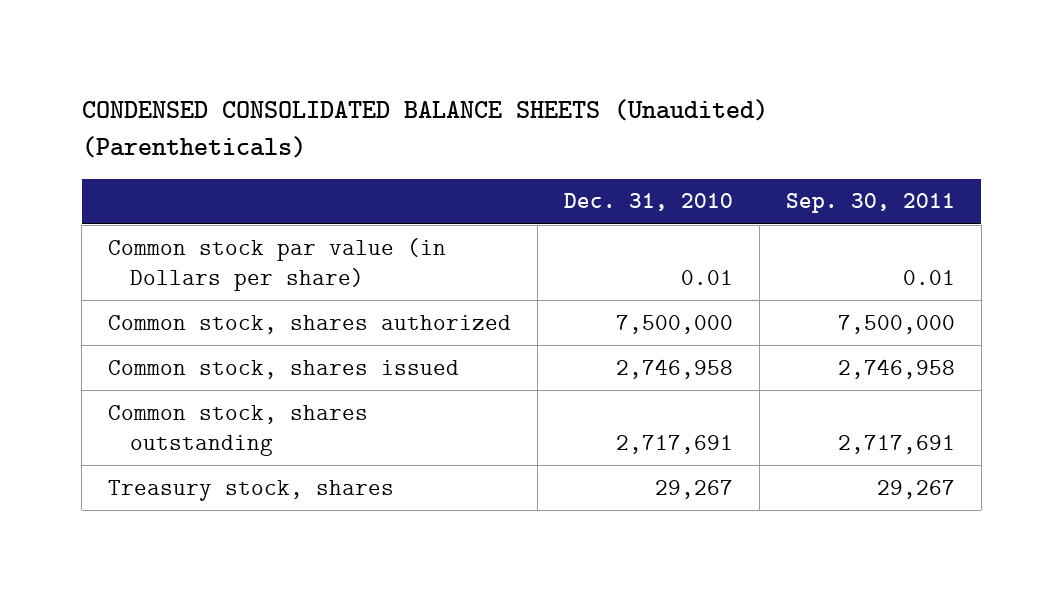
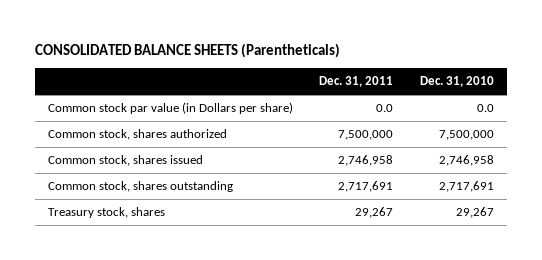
[81,99,768,159] CONDENSED CONSOLIDATED BALANCE SHEETS (Unaudited) (Parentheticals) -> [34,42,340,58] CONSOLIDATED BALANCE SHEETS (Parentheticals)
[785,193,955,214] Sep. 30, 2011 -> none
none -> [319,76,394,88] Dec. 31, 2011
[681,269,734,285] 0.01 -> [476,104,494,113] 0.0

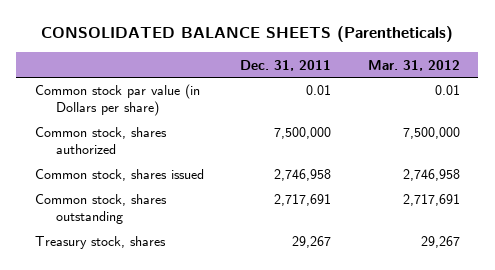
[419,76,494,88] Dec. 31, 2010 -> none
none -> [368,59,461,71] Mar. 31, 2012
[376,104,394,113] 0.0 -> [306,85,332,96] 0.01

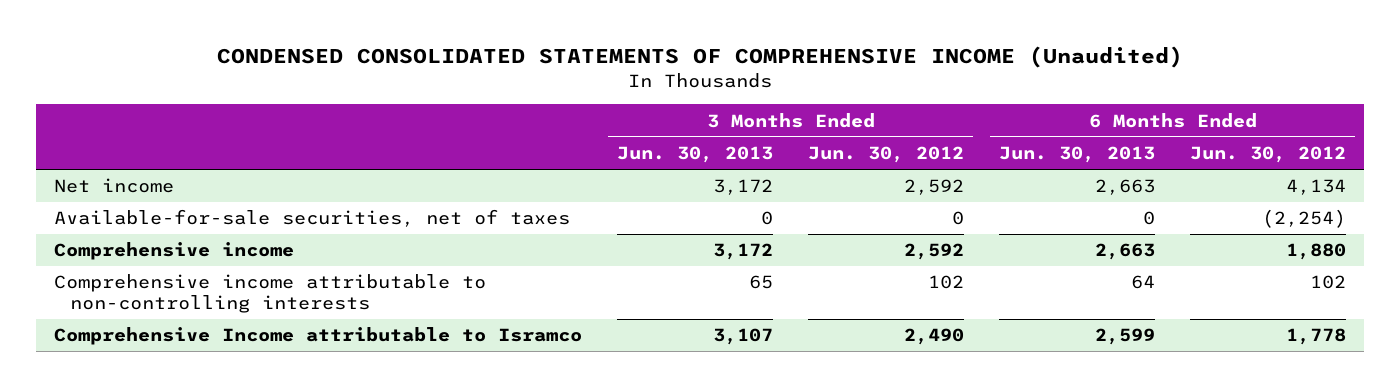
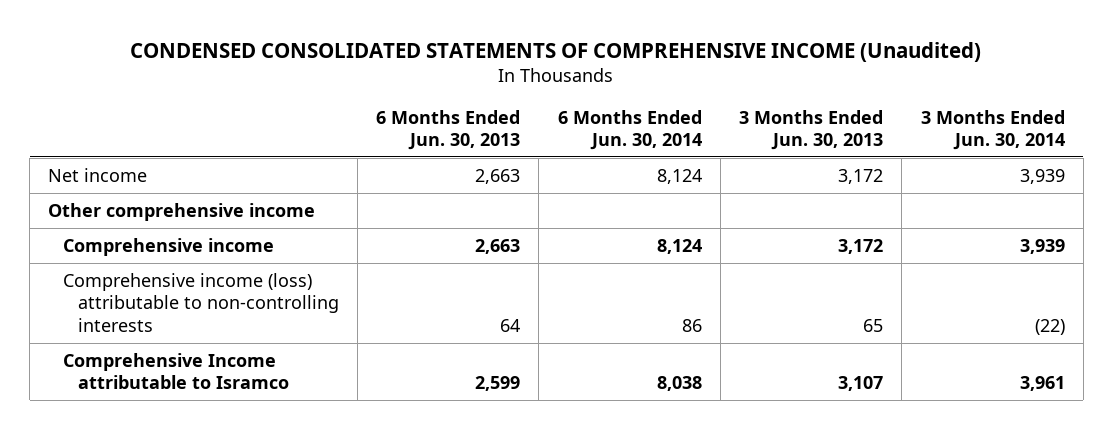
[808,145,965,163] Jun. 30, 2012 -> none
[1190,145,1347,163] Jun. 30, 2012 -> none
none -> [557,109,702,150] 6 Months Ended Jun. 30, 2014
none -> [920,109,1065,150] 3 Months Ended Jun. 30, 2014
[53,209,570,228] Available-for-sale securities, net of taxes -> none
none -> [48,202,316,221] Other comprehensive income
[53,274,486,313] Comprehensive income attributable to non-controlling interests -> [63,272,339,332] Comprehensive income (loss) attributable to non-controlling interests

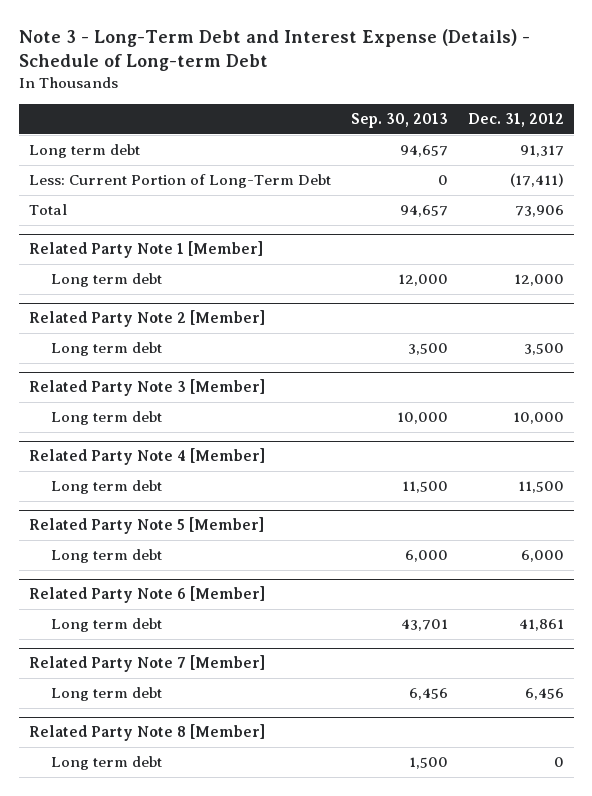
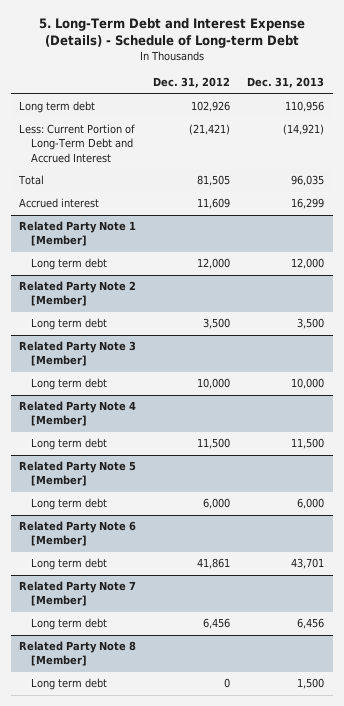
[18,29,530,72] Note 3 - Long-Term Debt and Interest Expense (Details) - Schedule of Long-term Debt -> [38,17,305,49] 5. Long-Term Debt and Interest Expense (Details) - Schedule of Long-term Debt
[350,113,448,129] Sep. 30, 2013 -> none
none -> [247,77,325,89] Dec. 31, 2013
[519,145,564,158] 91,317 -> [191,101,231,113] 102,926
[28,174,331,189] Less: Current Portion of Long-Term Debt -> [19,124,136,163] Less: Current Portion of Long-Term Debt and Accrued Interest
[509,173,564,188] (17,411) -> [189,124,231,136] (21,421)
[514,205,564,218] 73,906 -> [197,175,231,187] 81,505
none -> [19,198,100,209] Accrued interest

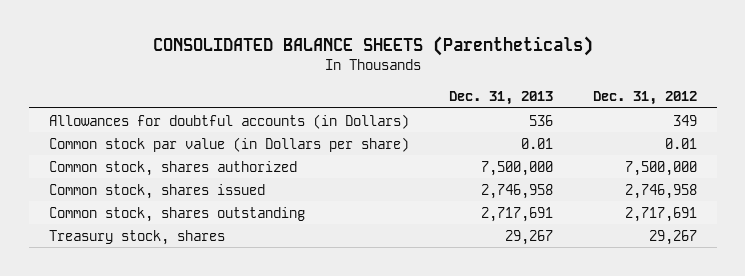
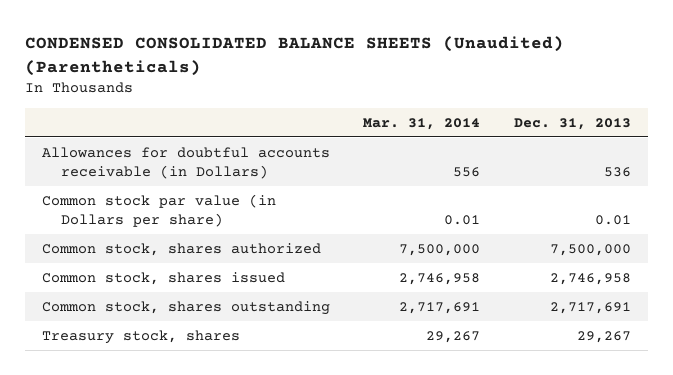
[152,35,593,56] CONSOLIDATED BALANCE SHEETS (Parentheticals) -> [24,36,564,76] CONDENSED CONSOLIDATED BALANCE SHEETS (Unaudited) (Parentheticals)
[592,90,697,105] Dec. 31, 2012 -> none
none -> [363,117,481,130] Mar. 31, 2014
[48,113,409,129] Allowances for doubtful accounts (in Dollars) -> [41,147,330,179] Allowances for doubtful accounts receivable (in Dollars)

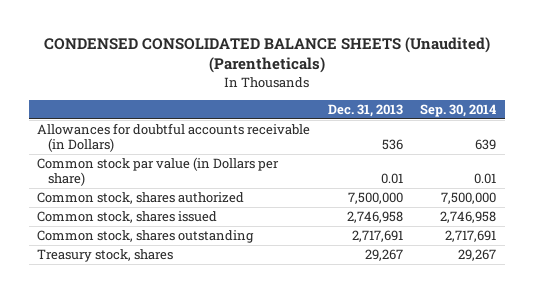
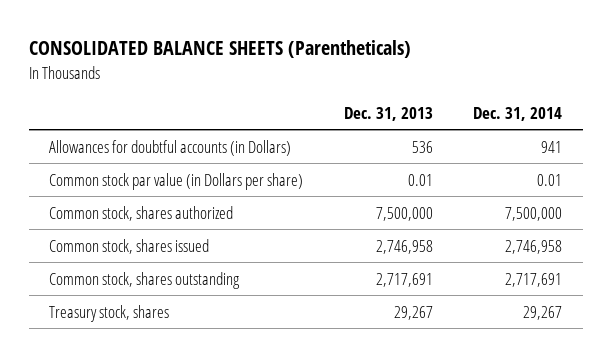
[43,36,490,74] CONDENSED CONSOLIDATED BALANCE SHEETS (Unaudited) (Parentheticals) -> [28,40,411,59] CONSOLIDATED BALANCE SHEETS (Parentheticals)
[419,104,496,118] Sep. 30, 2014 -> none
none -> [473,106,563,121] Dec. 31, 2014
[37,123,311,153] Allowances for doubtful accounts receivable (in Dollars) -> [48,139,291,156] Allowances for doubtful accounts (in Dollars)

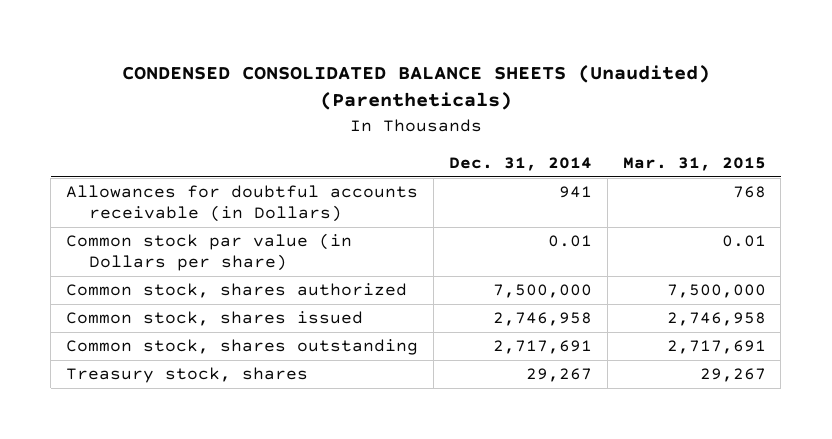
[28,40,411,59] CONSOLIDATED BALANCE SHEETS (Parentheticals) -> [121,64,710,111] CONDENSED CONSOLIDATED BALANCE SHEETS (Unaudited) (Parentheticals)
[343,106,433,121] Dec. 31, 2013 -> none
none -> [622,156,766,171] Mar. 31, 2015
[48,139,291,156] Allowances for doubtful accounts (in Dollars) -> [66,185,419,223] Allowances for doubtful accounts receivable (in Dollars)

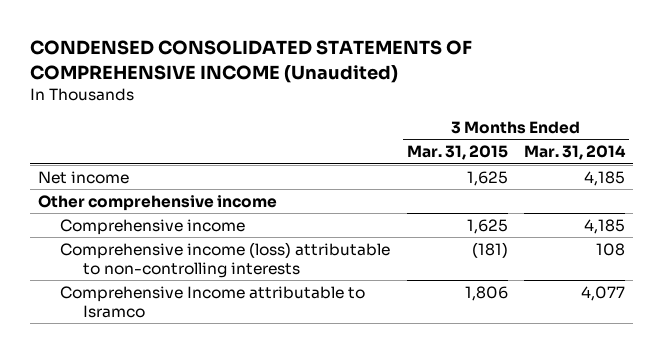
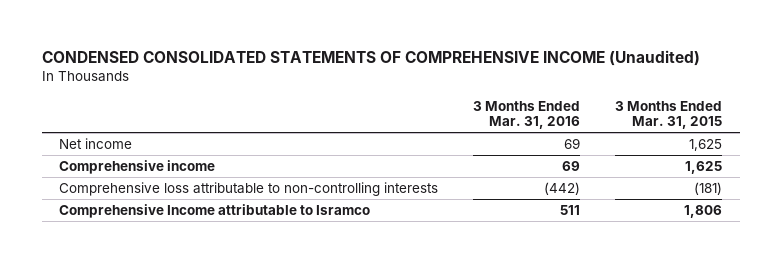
[523,145,626,161] Mar. 31, 2014 -> none
none -> [473,100,581,130] 3 Months Ended Mar. 31, 2016
[38,194,278,211] Other comprehensive income -> none
[60,241,391,278] Comprehensive income (loss) attributable to non-controlling interests -> [59,182,439,197] Comprehensive loss attributable to non-controlling interests

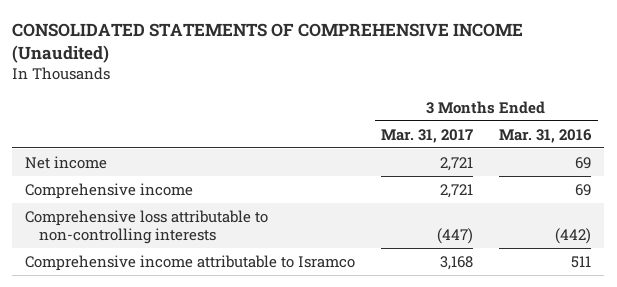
[41,49,700,66] CONDENSED CONSOLIDATED STATEMENTS OF COMPREHENSIVE INCOME (Unaudited) -> [12,22,524,63] CONSOLIDATED STATEMENTS OF COMPREHENSIVE INCOME (Unaudited)
[615,100,723,130] 3 Months Ended Mar. 31, 2015 -> none
none -> [381,128,474,143] Mar. 31, 2017
[59,204,371,219] Comprehensive Income attributable to Isramco -> [25,254,356,271] Comprehensive income attributable to Isramco

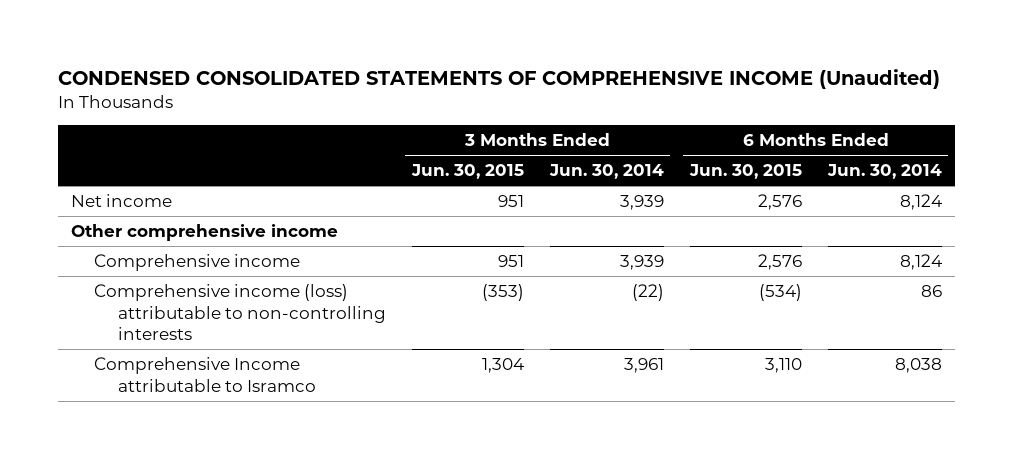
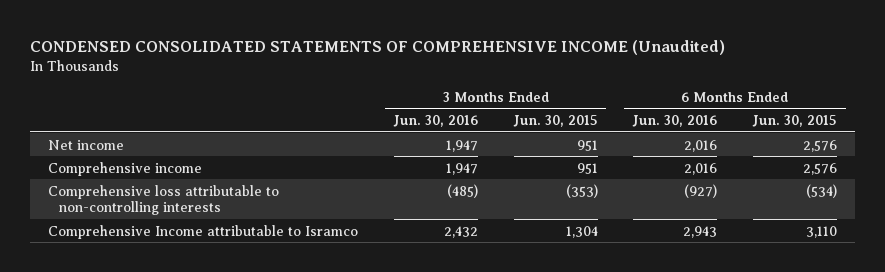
[548,164,664,180] Jun. 30, 2014 -> none
[826,164,942,180] Jun. 30, 2014 -> none
none -> [392,115,478,128] Jun. 30, 2016
none -> [632,115,718,128] Jun. 30, 2016
[71,224,339,242] Other comprehensive income -> none
[94,284,386,341] Comprehensive income (loss) attributable to non-controlling interests -> [48,184,280,216] Comprehensive loss attributable to non-controlling interests

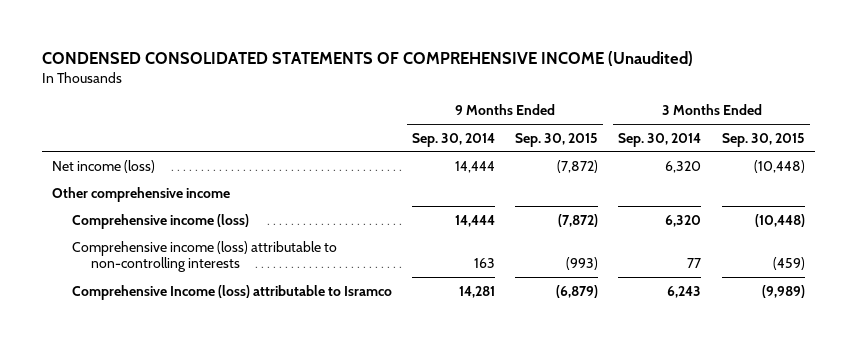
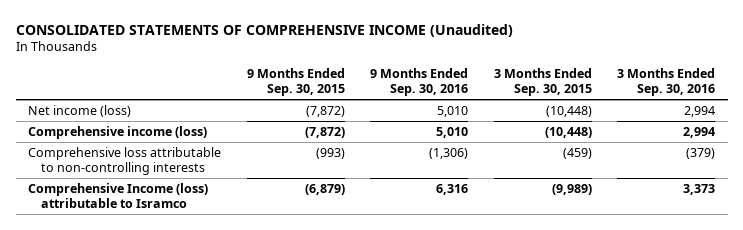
[41,50,693,66] CONDENSED CONSOLIDATED STATEMENTS OF COMPREHENSIVE INCOME (Unaudited) -> [15,23,513,37] CONSOLIDATED STATEMENTS OF COMPREHENSIVE INCOME (Unaudited)
[411,132,495,147] Sep. 30, 2014 -> none
[618,132,702,147] Sep. 30, 2014 -> none
none -> [370,68,469,96] 9 Months Ended Sep. 30, 2016
none -> [617,68,716,96] 3 Months Ended Sep. 30, 2016
[51,186,230,202] Other comprehensive income -> none
[71,240,337,273] Comprehensive income (loss) attributable to non-controlling interests -> [28,147,222,175] Comprehensive loss attributable to non-controlling interests

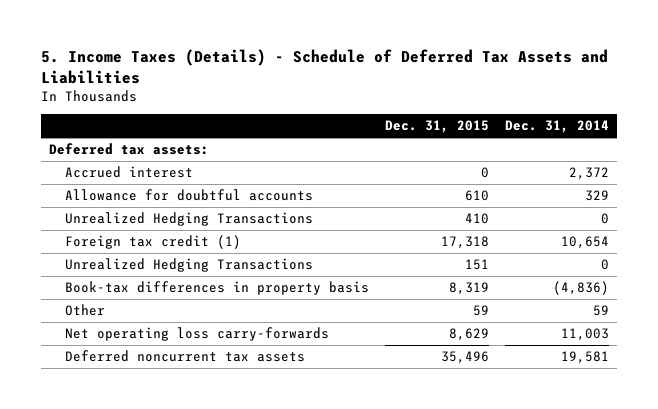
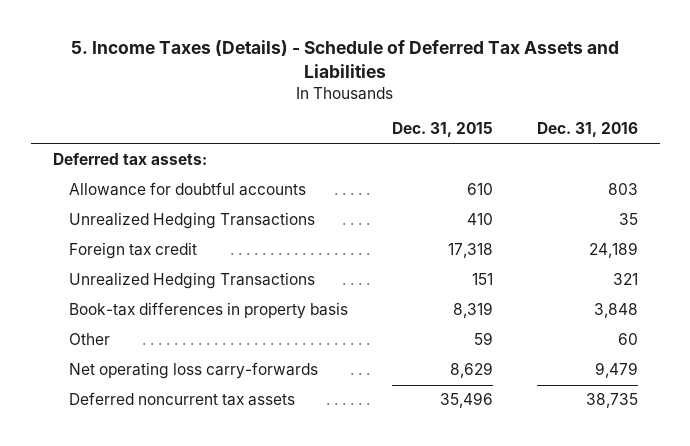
[504,120,609,134] Dec. 31, 2014 -> none
none -> [536,122,638,138] Dec. 31, 2016
[65,166,194,179] Accrued interest -> none
[65,235,242,250] Foreign tax credit (1) -> [68,242,197,260] Foreign tax credit

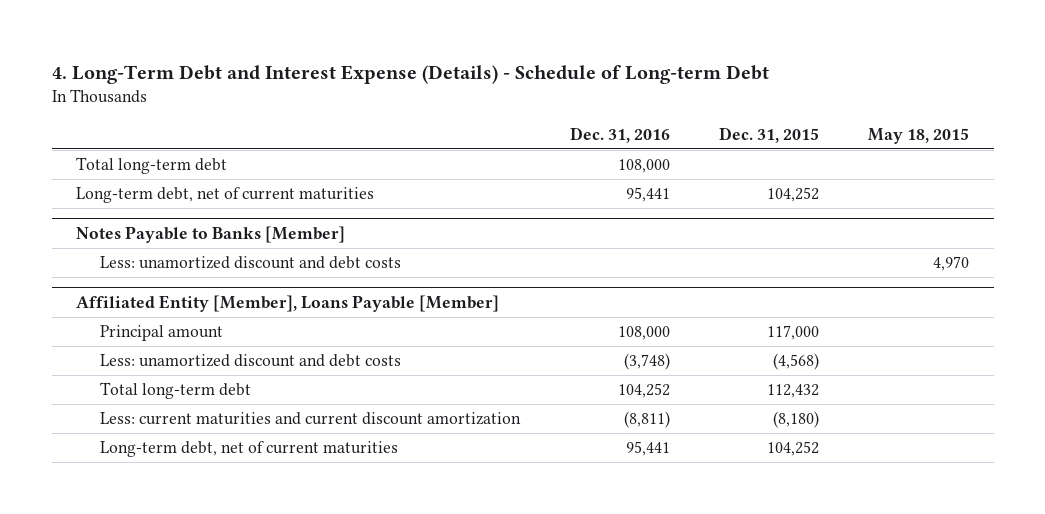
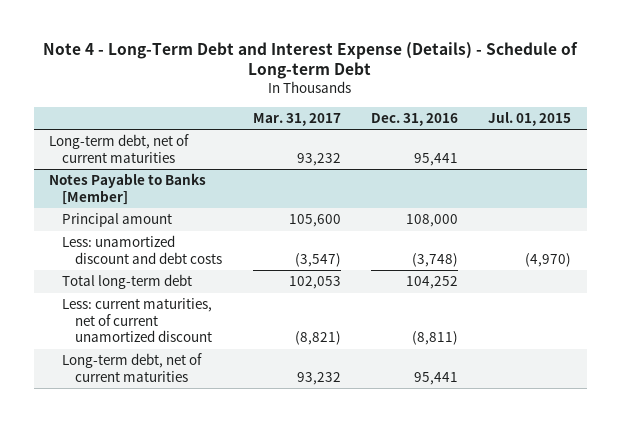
[51,64,769,84] 4. Long-Term Debt and Interest Expense (Details) - Schedule of Long-term Debt -> [43,41,579,80] Note 4 - Long-Term Debt and Interest Expense (Details) - Schedule of Long-term Debt
[718,126,819,143] Dec. 31, 2015 -> none
[867,127,969,144] May 18, 2015 -> none
none -> [252,112,341,126] Mar. 31, 2017
none -> [488,111,572,126] Jul. 01, 2015
[76,157,228,175] Total long-term debt -> none
[100,256,402,270] Less: unamortized discount and debt costs -> none
[76,295,500,313] Affiliated Entity [Member], Loans Payable [Member] -> none
[100,412,522,426] Less: current maturities and current discount amortization -> [62,298,213,343] Less: current maturities, net of current unamortized discount

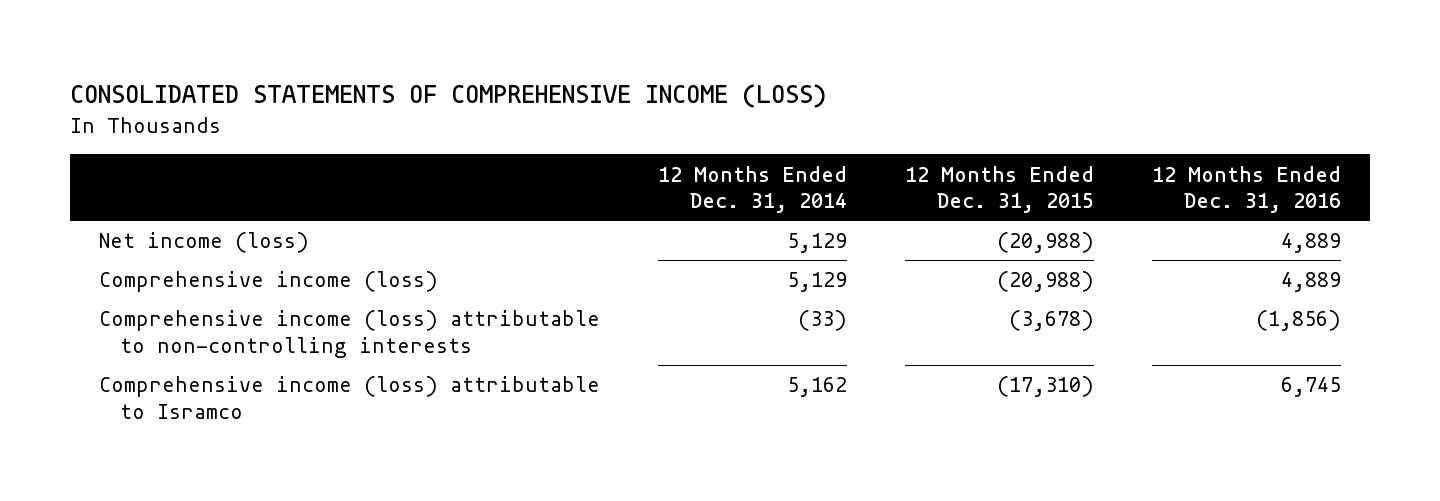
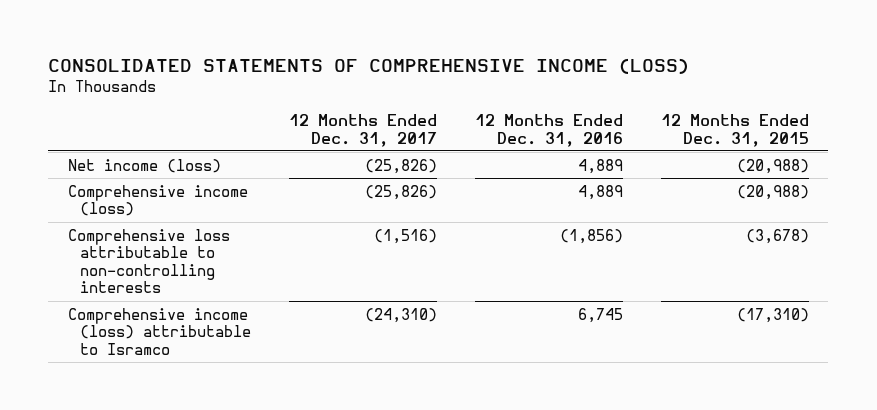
[657,165,847,214] 12 Months Ended Dec. 31, 2014 -> none
none -> [289,114,438,147] 12 Months Ended Dec. 31, 2017
[98,310,600,358] Comprehensive income (loss) attributable to non-controlling interests -> [67,228,230,294] Comprehensive loss attributable to non-controlling interests

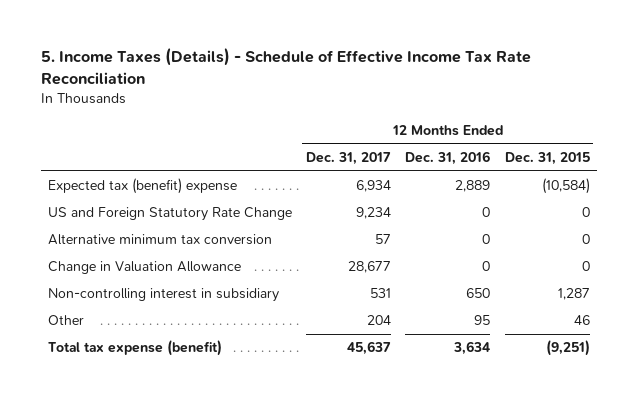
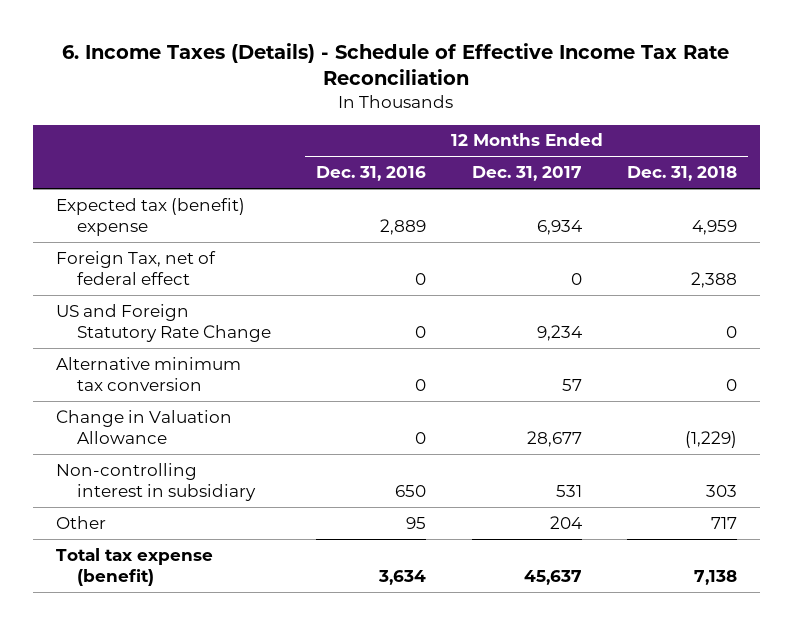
[40,48,531,86] 5. Income Taxes (Details) - Schedule of Effective Income Tax Rate Reconciliation -> [62,43,730,86] 6. Income Taxes (Details) - Schedule of Effective Income Tax Rate Reconciliation
[504,152,590,166] Dec. 31, 2015 -> none
none -> [627,166,738,182] Dec. 31, 2018
none -> [55,250,216,285] Foreign Tax, net of federal effect

